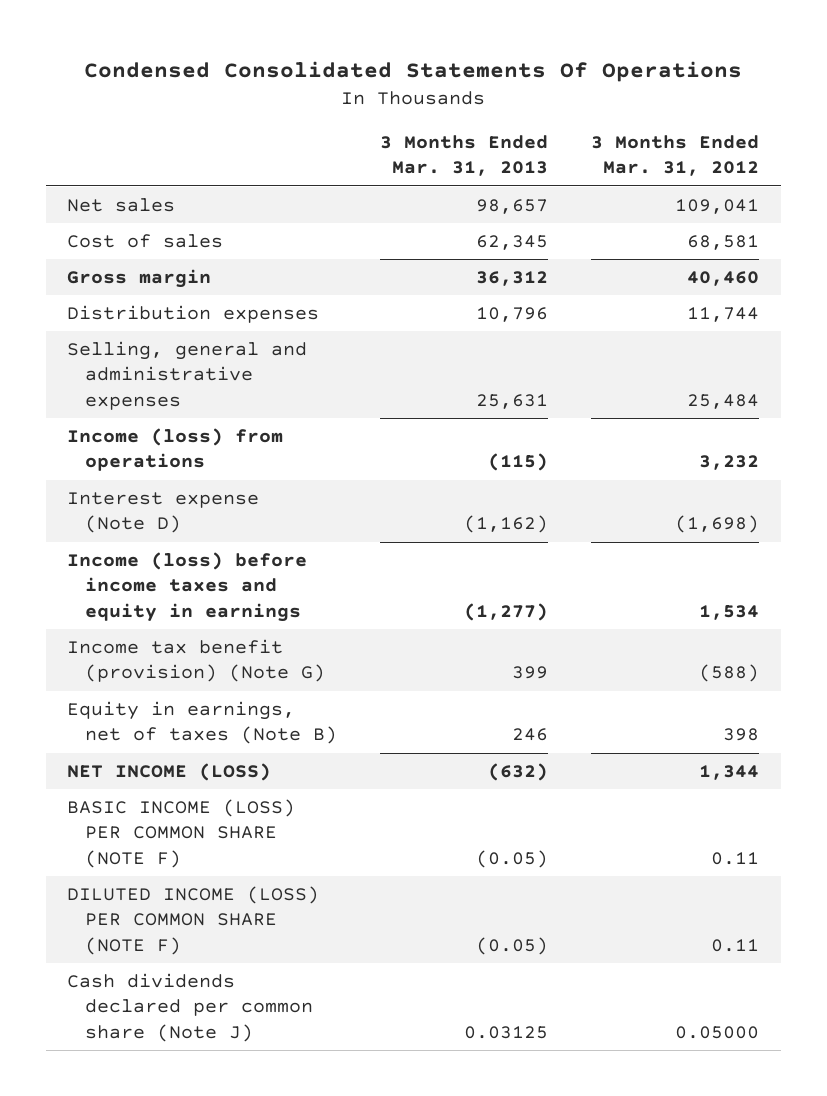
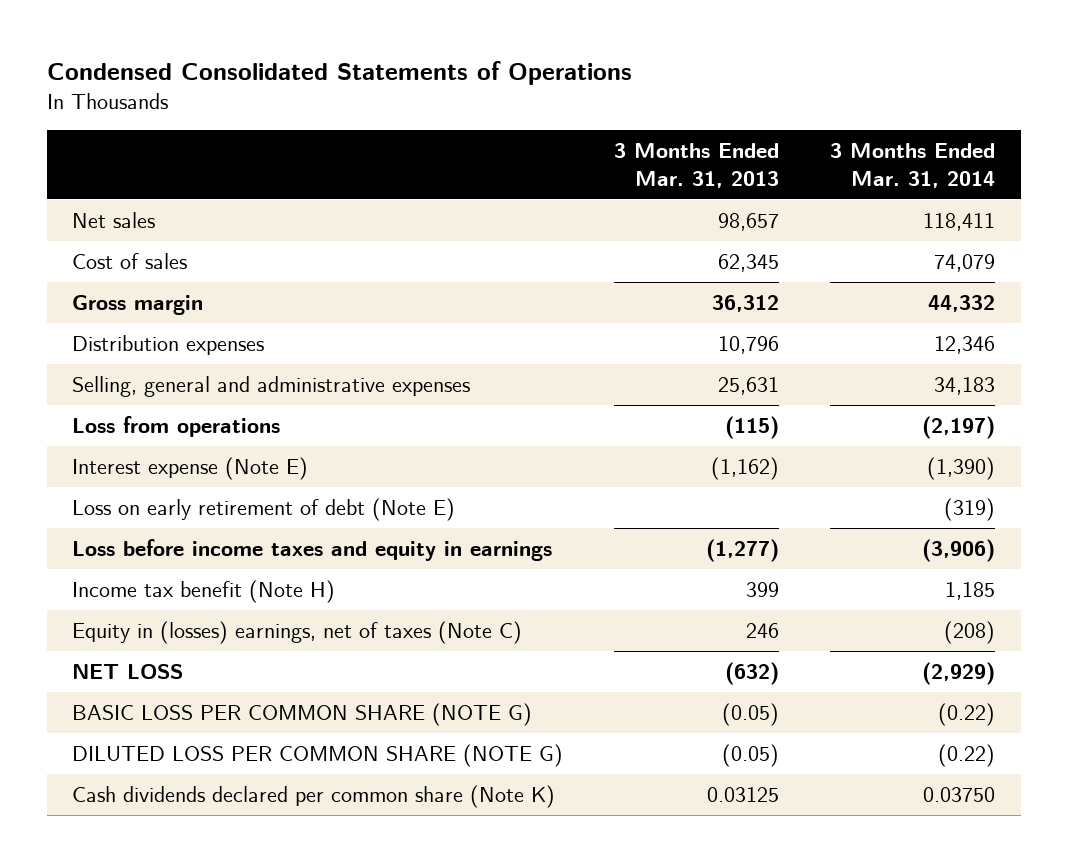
[84,60,743,82] Condensed Consolidated Statements Of Operations -> [46,61,632,86] Condensed Consolidated Statements of Operations
[591,135,760,177] 3 Months Ended Mar. 31, 2012 -> none
none -> [830,143,996,188] 3 Months Ended Mar. 31, 2014
[67,428,284,472] Income (loss) from operations -> [72,415,281,437] Loss from operations
[67,492,260,534] Interest expense (Note D) -> [72,456,309,480] Interest expense (Note E)
none -> [72,497,456,521] Loss on early retirement of debt (Note E)
[67,552,308,622] Income (loss) before income taxes and equity in earnings -> [72,538,553,561] Loss before income taxes and equity in earnings
[67,639,326,683] Income tax benefit (provision) (Note G) -> [72,579,336,603] Income tax benefit (Note H)
[67,701,338,745] Equity in earnings, net of taxes (Note B) -> [72,620,523,644] Equity in (losses) earnings, net of taxes (Note C)
[67,763,272,782] NET INCOME (LOSS) -> [72,663,184,679] NET LOSS
[67,799,296,868] BASIC INCOME (LOSS) PER COMMON SHARE (NOTE F) -> [72,702,533,726] BASIC LOSS PER COMMON SHARE (NOTE G)
[67,886,320,955] DILUTED INCOME (LOSS) PER COMMON SHARE (NOTE F) -> [72,743,564,767] DILUTED LOSS PER COMMON SHARE (NOTE G)
[67,973,314,1042] Cash dividends declared per common share (Note J) -> [72,784,556,808] Cash dividends declared per common share (Note K)

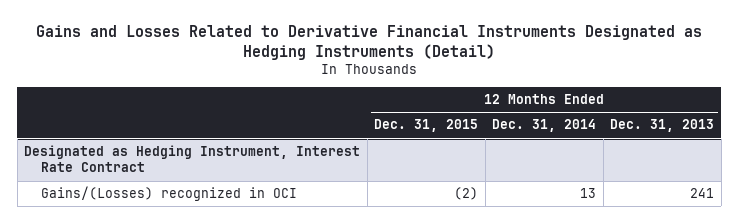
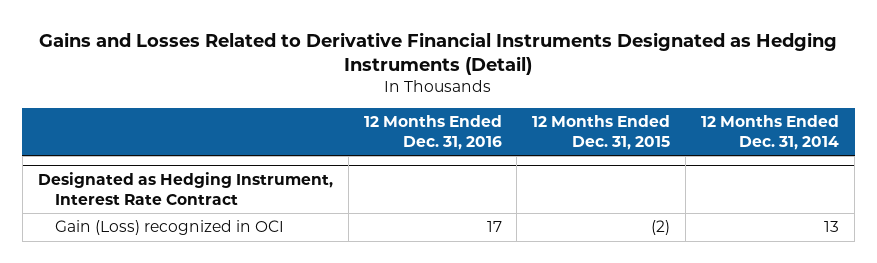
[610,119,715,133] Dec. 31, 2013 -> none
none -> [363,115,502,150] 12 Months Ended Dec. 31, 2016
[40,186,297,202] Gains/(Losses) recognized in OCI -> [55,220,285,236] Gain (Loss) recognized in OCI

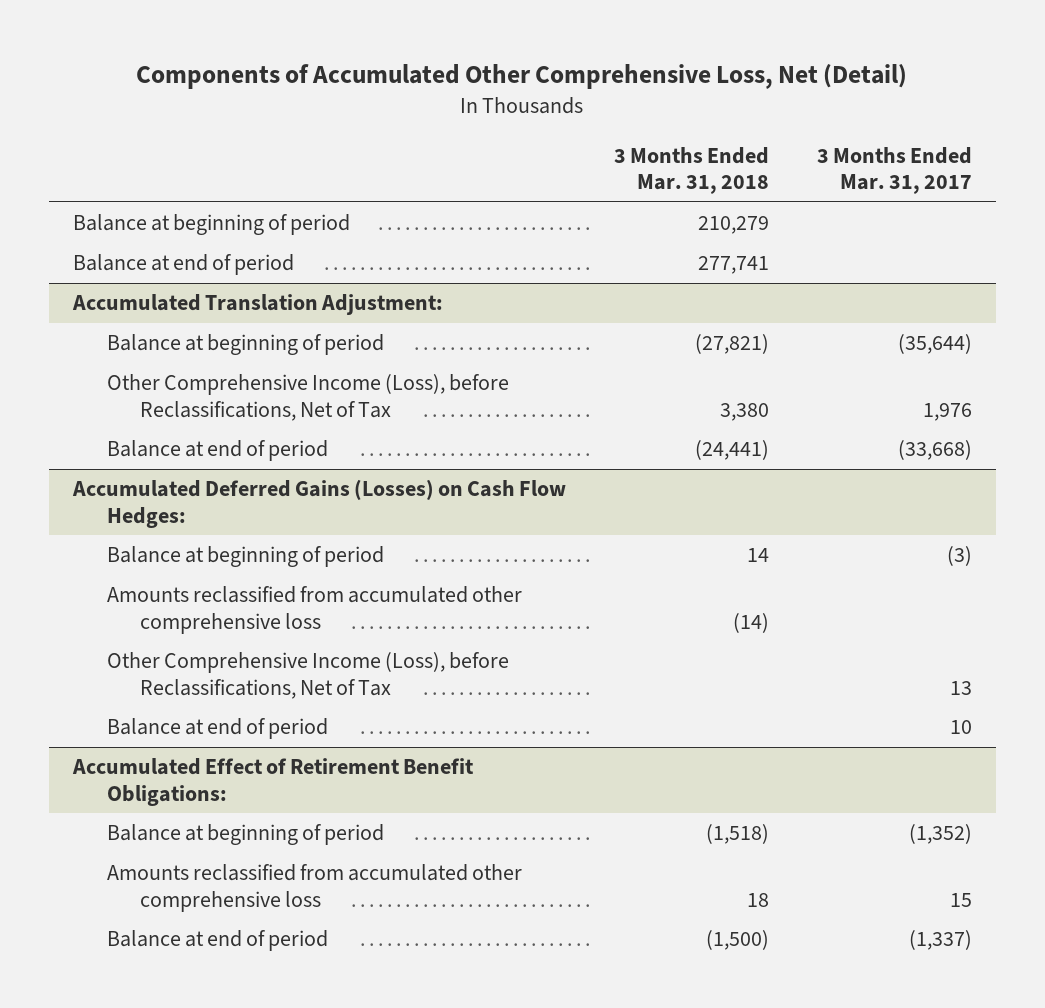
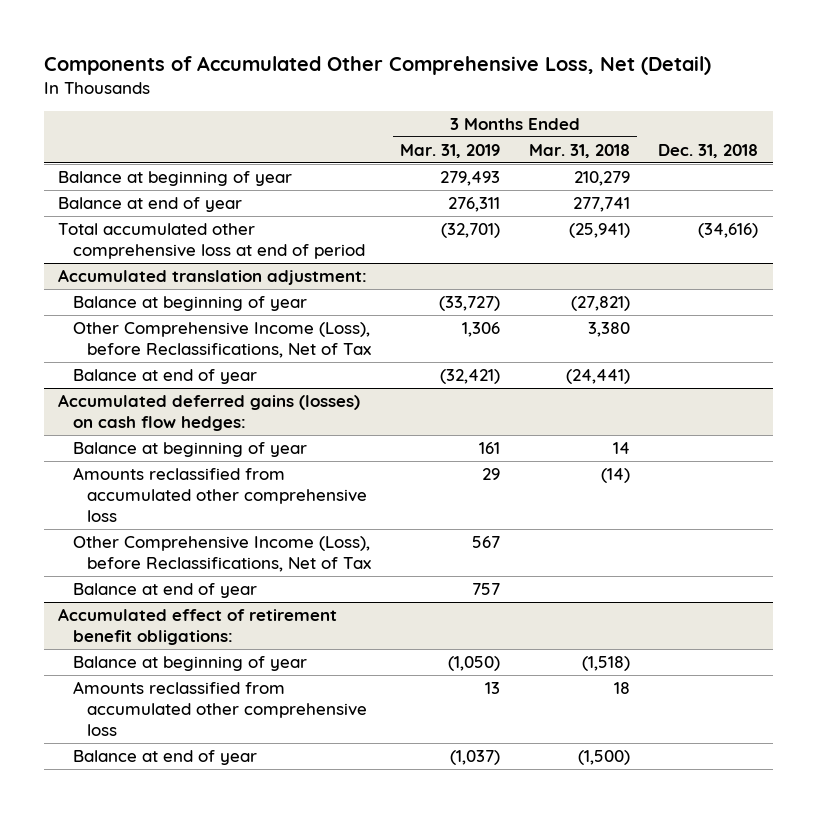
[816,146,972,194] 3 Months Ended Mar. 31, 2017 -> none
none -> [399,143,500,158] Mar. 31, 2019
none -> [658,143,759,158] Dec. 31, 2018
[72,214,350,236] Balance at beginning of period -> [58,170,293,186] Balance at beginning of year
[72,254,294,276] Balance at end of period -> [58,196,243,212] Balance at end of year
none -> [58,222,365,260] Total accumulated other comprehensive loss at end of period
[71,294,443,316] Accumulated Translation Adjustment: -> [58,268,368,285] Accumulated translation adjustment:
[106,334,384,356] Balance at beginning of period -> [72,295,307,311] Balance at beginning of year
[106,440,328,462] Balance at end of period -> [72,368,257,384] Balance at end of year
[71,479,566,528] Accumulated Deferred Gains (Losses) on Cash Flow Hedges: -> [58,393,361,432] Accumulated deferred gains (losses) on cash flow hedges:
[106,546,384,568] Balance at beginning of period -> [72,441,307,457] Balance at beginning of year
[106,718,328,740] Balance at end of period -> [72,582,257,598] Balance at end of year
[71,758,474,806] Accumulated Effect of Retirement Benefit Obligations: -> [58,607,338,646] Accumulated effect of retirement benefit obligations:
[106,824,384,846] Balance at beginning of period -> [72,655,307,671] Balance at beginning of year
[106,930,328,952] Balance at end of period -> [72,749,257,765] Balance at end of year

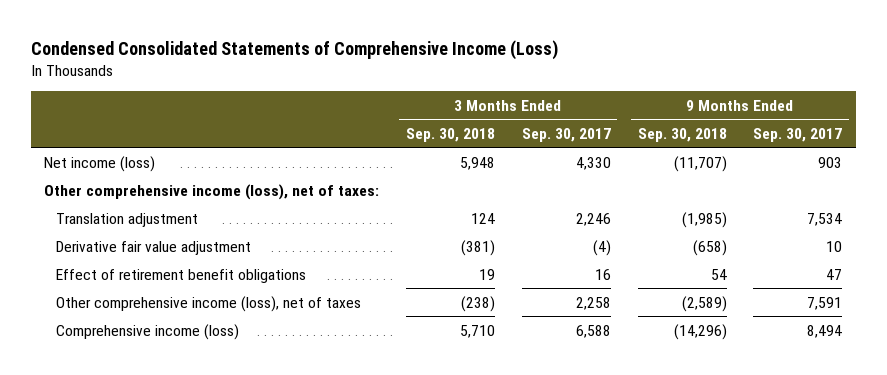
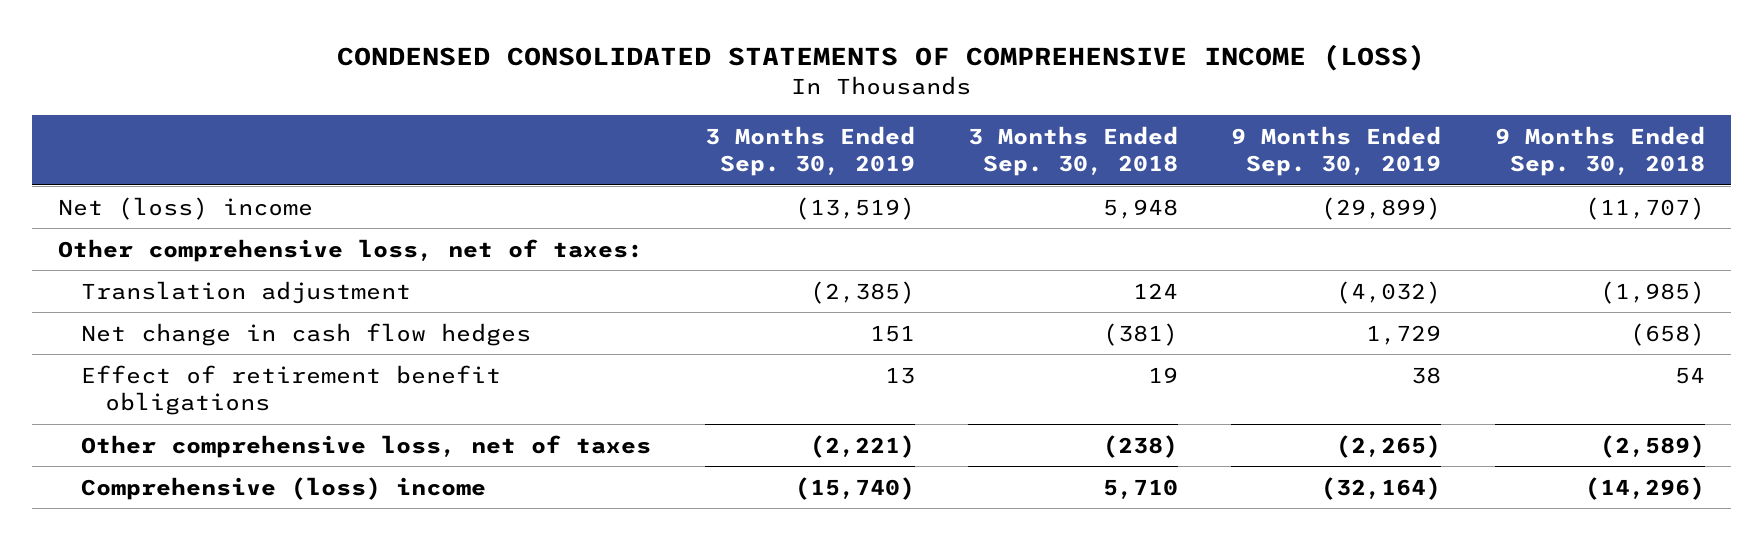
[30,39,558,60] Condensed Consolidated Statements of Comprehensive Income (Loss) -> [337,43,1426,71] CONDENSED CONSOLIDATED STATEMENTS OF COMPREHENSIVE INCOME (LOSS)
[521,127,611,142] Sep. 30, 2017 -> none
[753,127,843,142] Sep. 30, 2017 -> none
none -> [704,125,915,177] 3 Months Ended Sep. 30, 2019
none -> [1231,125,1442,177] 9 Months Ended Sep. 30, 2019
[44,155,156,172] Net income (loss) -> [58,196,314,220] Net (loss) income
[44,183,380,200] Other comprehensive income (loss), net of taxes: -> [58,238,644,262] Other comprehensive loss, net of taxes:
[55,240,251,255] Derivative fair value adjustment -> [81,322,532,346] Net change in cash flow hedges
[55,295,361,312] Other comprehensive income (loss), net of taxes -> [81,434,652,458] Other comprehensive loss, net of taxes
[55,323,239,340] Comprehensive income (loss) -> [81,476,487,500] Comprehensive (loss) income

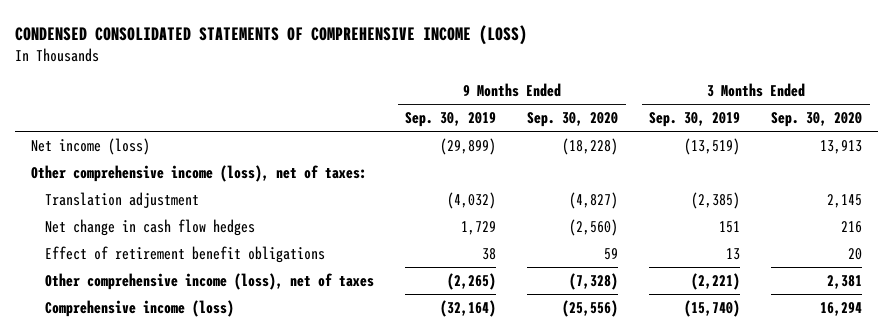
[967,125,1178,177] 3 Months Ended Sep. 30, 2018 -> none
[1494,125,1705,177] 9 Months Ended Sep. 30, 2018 -> none
none -> [527,112,619,128] Sep. 30, 2020
none -> [771,112,863,128] Sep. 30, 2020
[58,196,314,220] Net (loss) income -> [30,138,150,156] Net income (loss)
[58,238,644,262] Other comprehensive loss, net of taxes: -> [30,165,367,183] Other comprehensive income (loss), net of taxes:
[81,434,652,458] Other comprehensive loss, net of taxes -> [45,273,375,291] Other comprehensive income (loss), net of taxes
[81,476,487,500] Comprehensive (loss) income -> [45,300,235,318] Comprehensive income (loss)

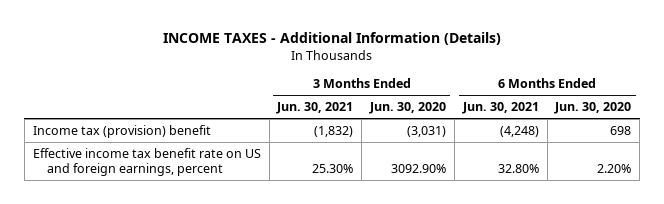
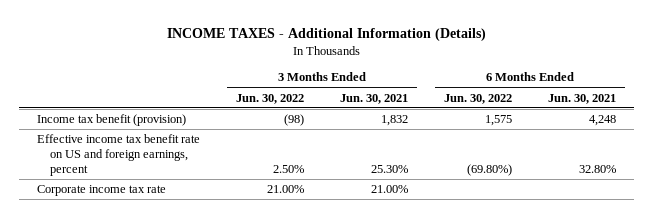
[369,102,447,115] Jun. 30, 2020 -> none
[554,102,632,115] Jun. 30, 2020 -> none
none -> [236,93,305,104] Jun. 30, 2022
none -> [444,93,513,104] Jun. 30, 2022
[32,124,211,138] Income tax (provision) benefit -> [36,114,186,127] Income tax benefit (provision)
[314,125,354,137] (1,832) -> [381,115,409,127] 1,832
[499,125,539,137] (4,248) -> [589,115,617,127] 4,248
none -> [36,185,166,197] Corporate income tax rate

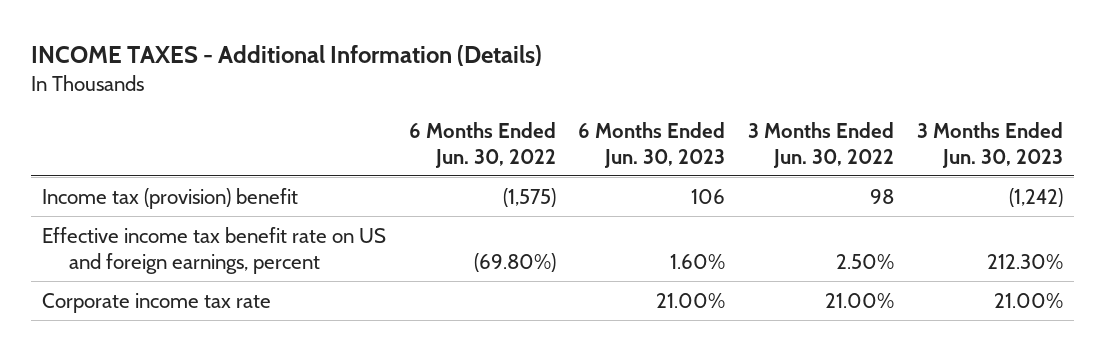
[340,93,409,104] Jun. 30, 2021 -> none
[548,93,617,104] Jun. 30, 2021 -> none
none -> [578,121,726,168] 6 Months Ended Jun. 30, 2023
none -> [916,121,1063,168] 3 Months Ended Jun. 30, 2023
[36,114,186,127] Income tax benefit (provision) -> [41,187,298,209] Income tax (provision) benefit
[284,114,305,127] (98) -> [869,188,894,204] 98
[485,115,513,127] 1,575 -> [502,187,556,207] (1,575)

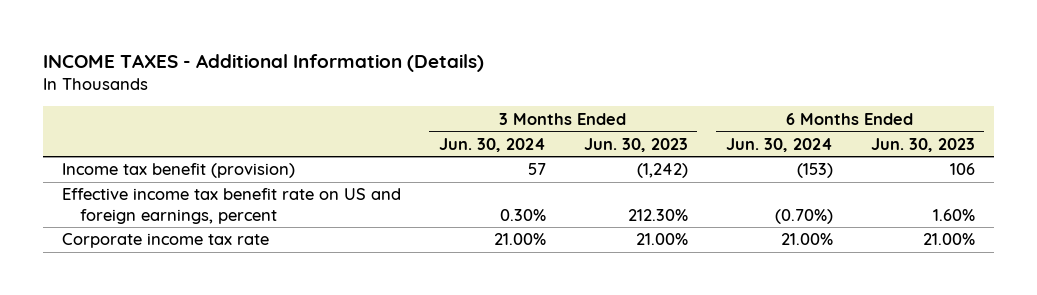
[408,121,556,168] 6 Months Ended Jun. 30, 2022 -> none
[747,121,894,168] 3 Months Ended Jun. 30, 2022 -> none
none -> [438,137,546,152] Jun. 30, 2024
none -> [725,137,833,152] Jun. 30, 2024
[41,187,298,209] Income tax (provision) benefit -> [61,163,295,179] Income tax benefit (provision)

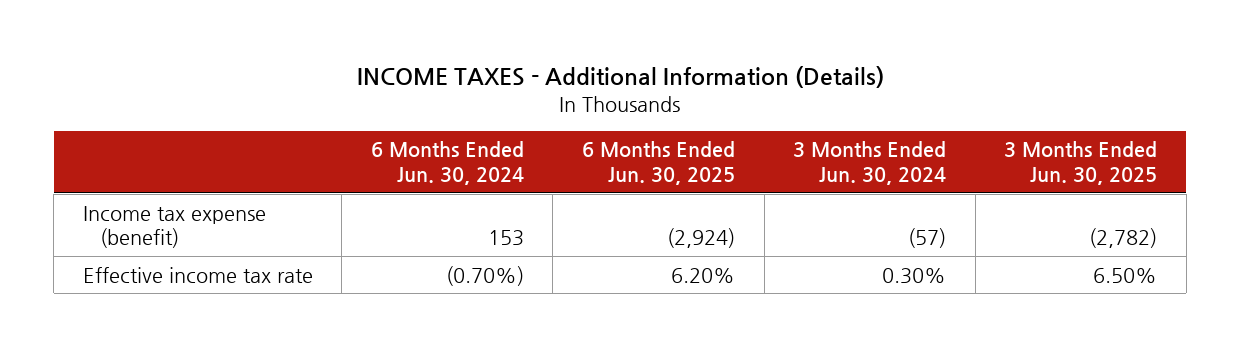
[583,137,688,152] Jun. 30, 2023 -> none
[870,137,975,152] Jun. 30, 2023 -> none
none -> [581,141,735,185] 6 Months Ended Jun. 30, 2025
none -> [1004,141,1158,185] 3 Months Ended Jun. 30, 2025
[61,233,269,249] Corporate income tax rate -> none
[61,163,295,179] Income tax benefit (provision) -> [82,205,266,249] Income tax expense (benefit)
[527,163,546,176] 57 -> [908,228,947,249] (57)
[796,163,833,179] (153) -> [487,230,524,247] 153
[61,188,401,224] Effective income tax benefit rate on US and foreign earnings, percent -> [82,266,313,283] Effective income tax rate

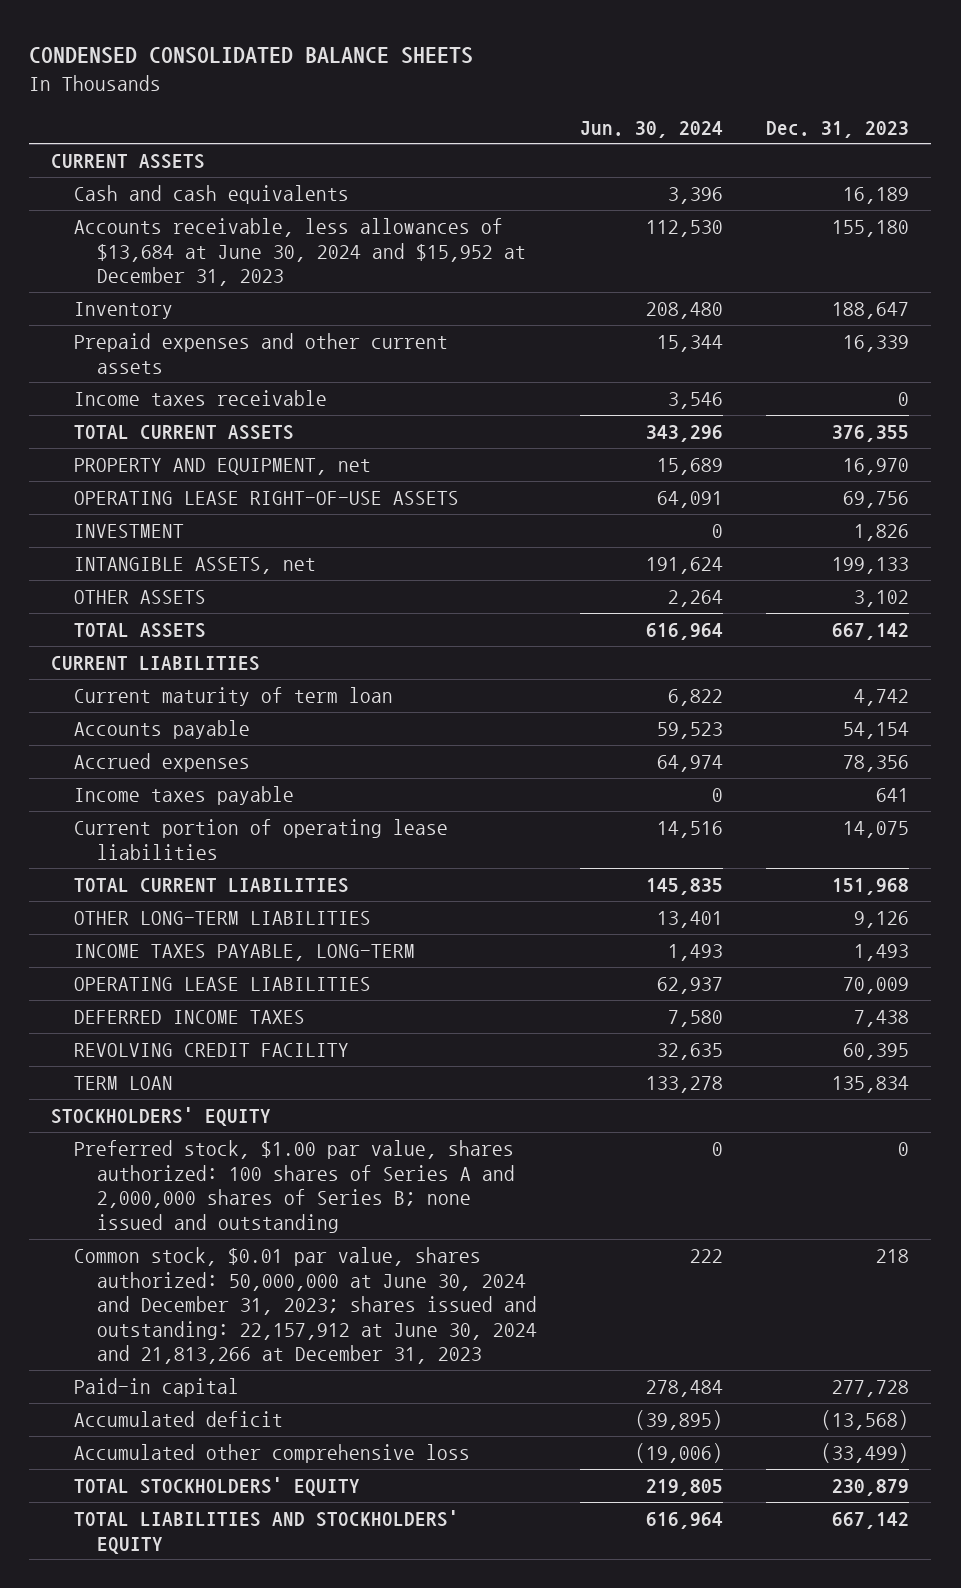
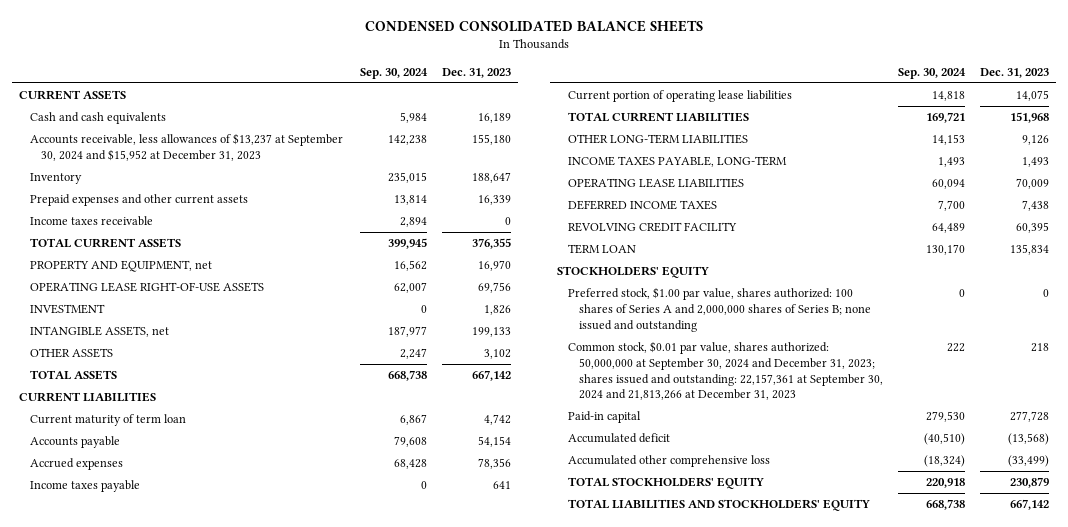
[580,120,724,138] Jun. 30, 2024 -> none
none -> [359,67,428,79] Sep. 30, 2024
[73,217,526,287] Accounts receivable, less allowances of $13,684 at June 30, 2024 and $15,952 at December 31, 2023 -> [29,133,343,161] Accounts receivable, less allowances of $13,237 at September 30, 2024 and $15,952 at December 31, 2023
[73,1246,537,1365] Common stock, $0.01 par value, shares authorized: 50,000,000 at June 30, 2024 and December 31, 2023; shares issued and outstanding: 22,157,912 at June 30, 2024 and 21,813,266 at December 31, 2023 -> [567,341,883,401] Common stock, $0.01 par value, shares authorized: 50,000,000 at September 30, 2024 and December 31, 2023; shares issued and outstanding: 22,157,361 at September 30, 2024 and 21,813,266 at December 31, 2023

